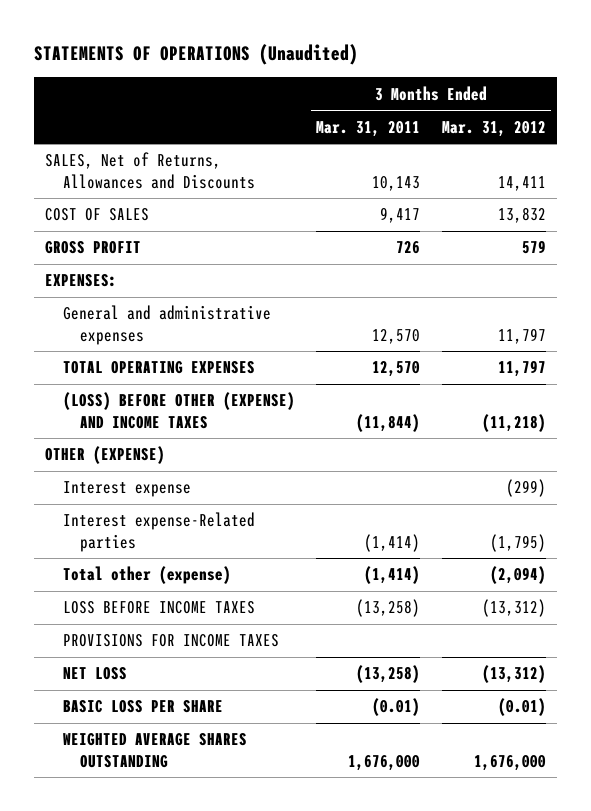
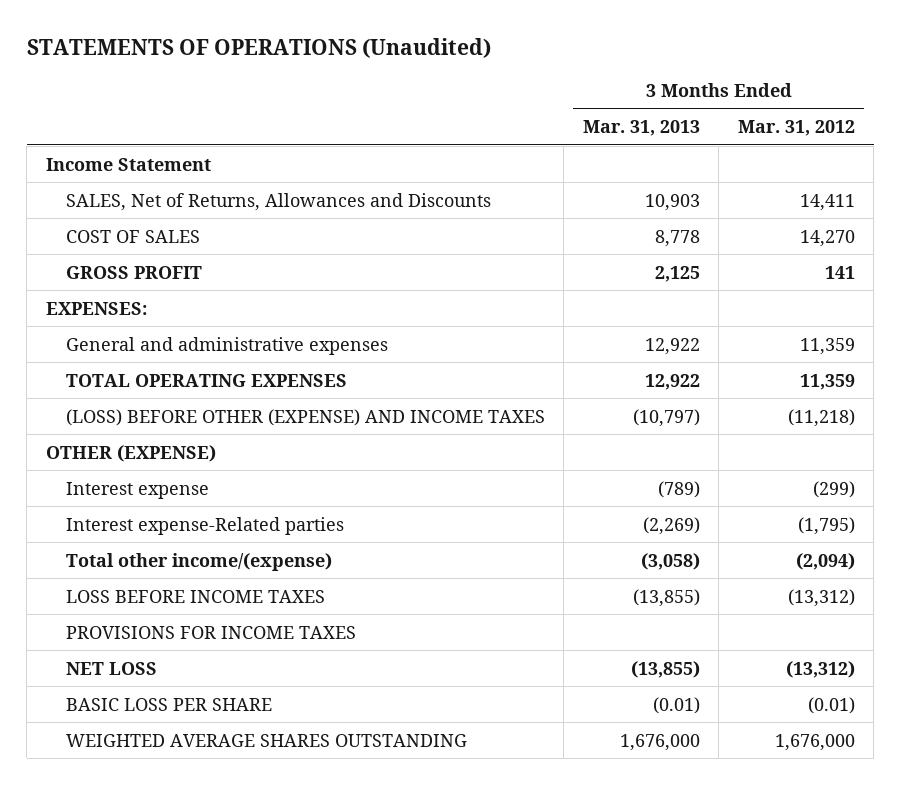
[316,120,421,137] Mar. 31, 2011 -> none
none -> [582,120,700,137] Mar. 31, 2013
none -> [45,157,211,171] Income Statement
[497,207,546,224] 13,832 -> [799,229,855,247] 14,270
[521,240,546,255] 579 -> [824,265,855,279] 141
[497,327,546,344] 11,797 -> [799,337,855,355] 11,359
[497,360,546,378] 11,797 -> [799,373,855,390] 11,359
[62,566,231,585] Total other (expense) -> [65,552,332,571] Total other income/(expense)

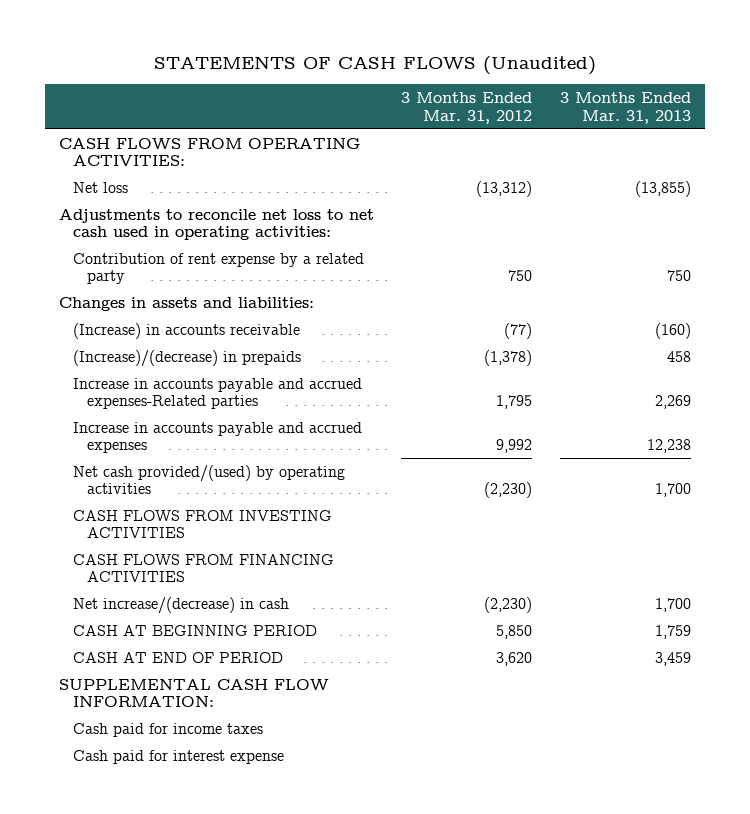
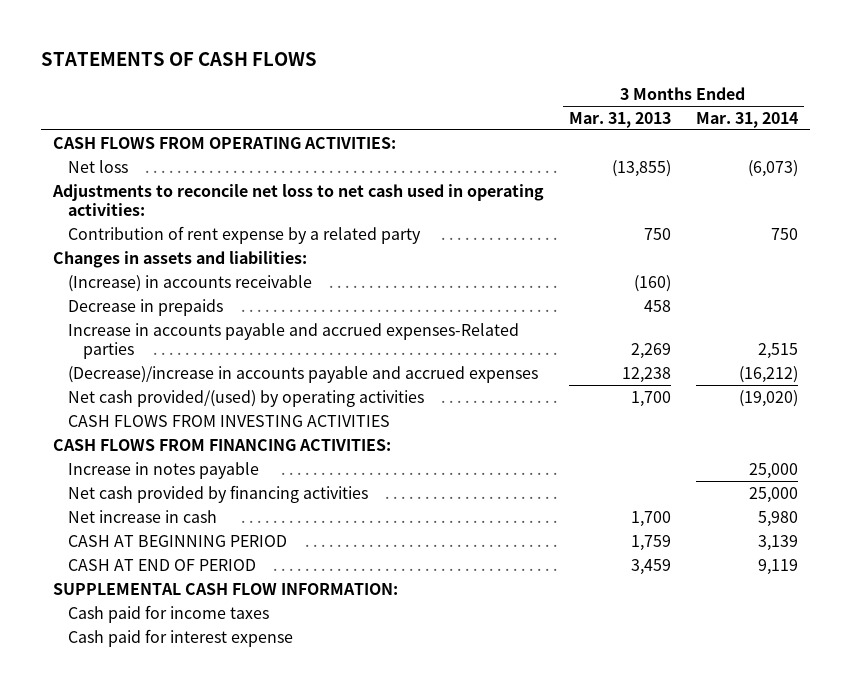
[153,55,596,75] STATEMENTS OF CASH FLOWS (Unaudited) -> [41,52,318,67] STATEMENTS OF CASH FLOWS
[401,91,533,124] 3 Months Ended Mar. 31, 2012 -> none
none -> [695,112,798,129] Mar. 31, 2014
[73,349,302,367] (Increase)/(decrease) in prepaids -> [68,298,224,316] Decrease in prepaids
[73,421,363,454] Increase in accounts payable and accrued expenses -> [68,365,539,383] (Decrease)/increase in accounts payable and accrued expenses
none -> [53,438,392,451] CASH FLOWS FROM FINANCING ACTIVITIES:
none -> [68,461,260,479] Increase in notes payable
[73,553,335,583] CASH FLOWS FROM FINANCING ACTIVITIES -> [68,484,369,503] Net cash provided by financing activities
[73,596,290,614] Net increase/(decrease) in cash -> [68,509,218,523] Net increase in cash

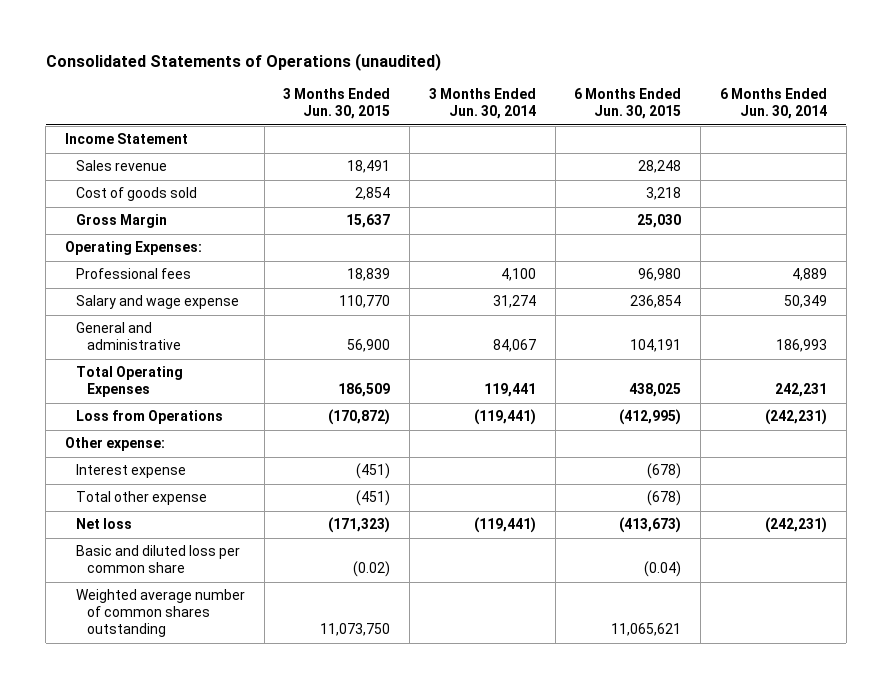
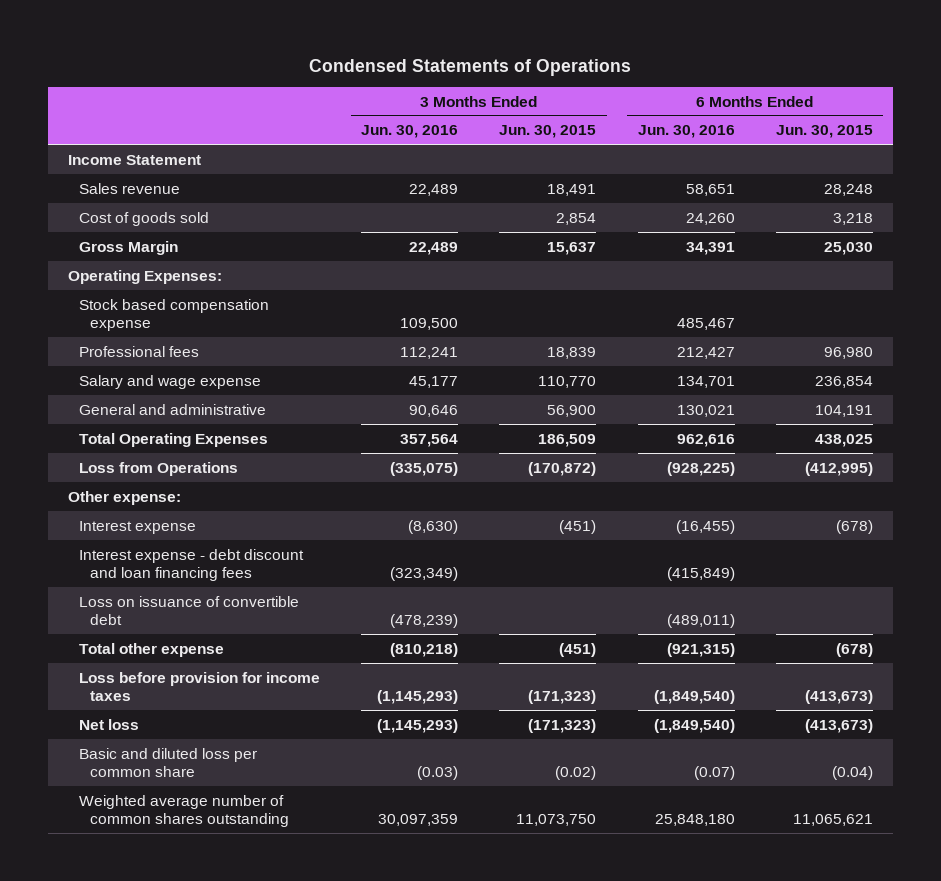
[45,53,441,72] Consolidated Statements of Operations (unaudited) -> [309,58,632,76] Condensed Statements of Operations
[428,88,536,120] 3 Months Ended Jun. 30, 2014 -> none
[719,88,827,120] 6 Months Ended Jun. 30, 2014 -> none
none -> [361,125,459,139] Jun. 30, 2016
none -> [637,125,735,139] Jun. 30, 2016
none -> [79,298,270,331] Stock based compensation expense
none -> [79,548,305,581] Interest expense - debt discount and loan financing fees
none -> [79,595,300,625] Loss on issuance of convertible debt
none -> [79,671,321,701] Loss before provision for income taxes

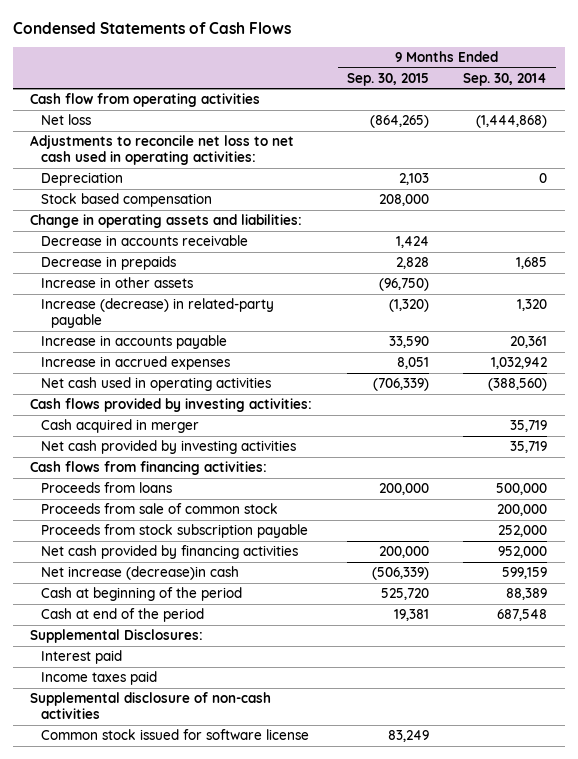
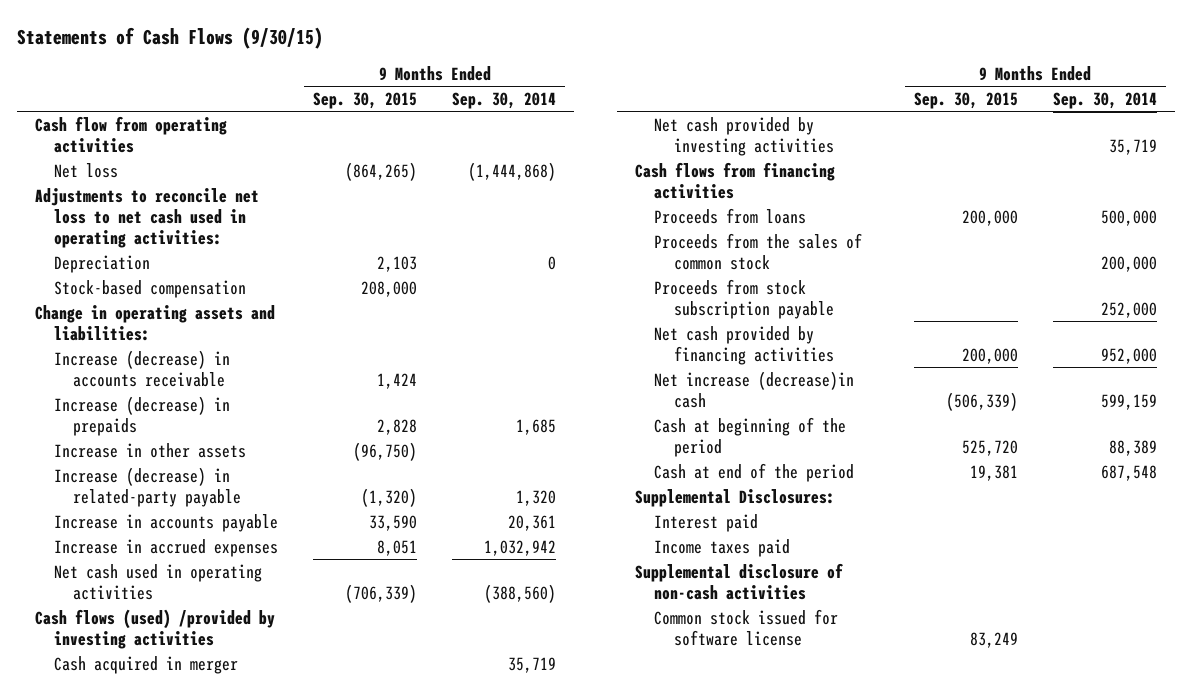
[12,21,291,34] Condensed Statements of Cash Flows -> [16,26,323,49] Statements of Cash Flows (9/30/15)
[40,193,212,208] Stock based compensation -> [53,279,246,298] Stock-based compensation
[40,235,248,247] Decrease in accounts receivable -> [53,349,230,387] Increase (decrease) in accounts receivable
[40,256,176,271] Decrease in prepaids -> [53,395,230,436] Increase (decrease) in prepaids
[30,398,313,413] Cash flows provided by investing activities: -> [34,608,275,649] Cash flows (used) /provided by investing activities
[30,461,268,476] Cash flows from financing activities: -> [634,161,835,199] Cash flows from financing activities
[40,503,278,515] Proceeds from sale of common stock -> [654,232,863,270] Proceeds from the sales of common stock

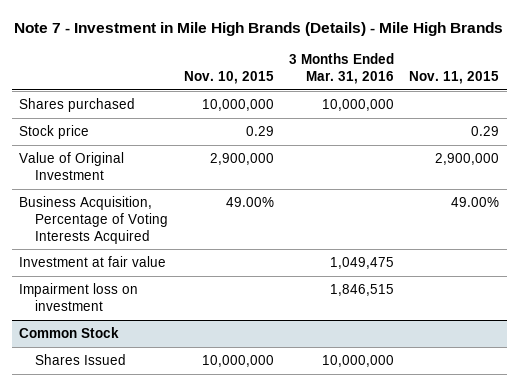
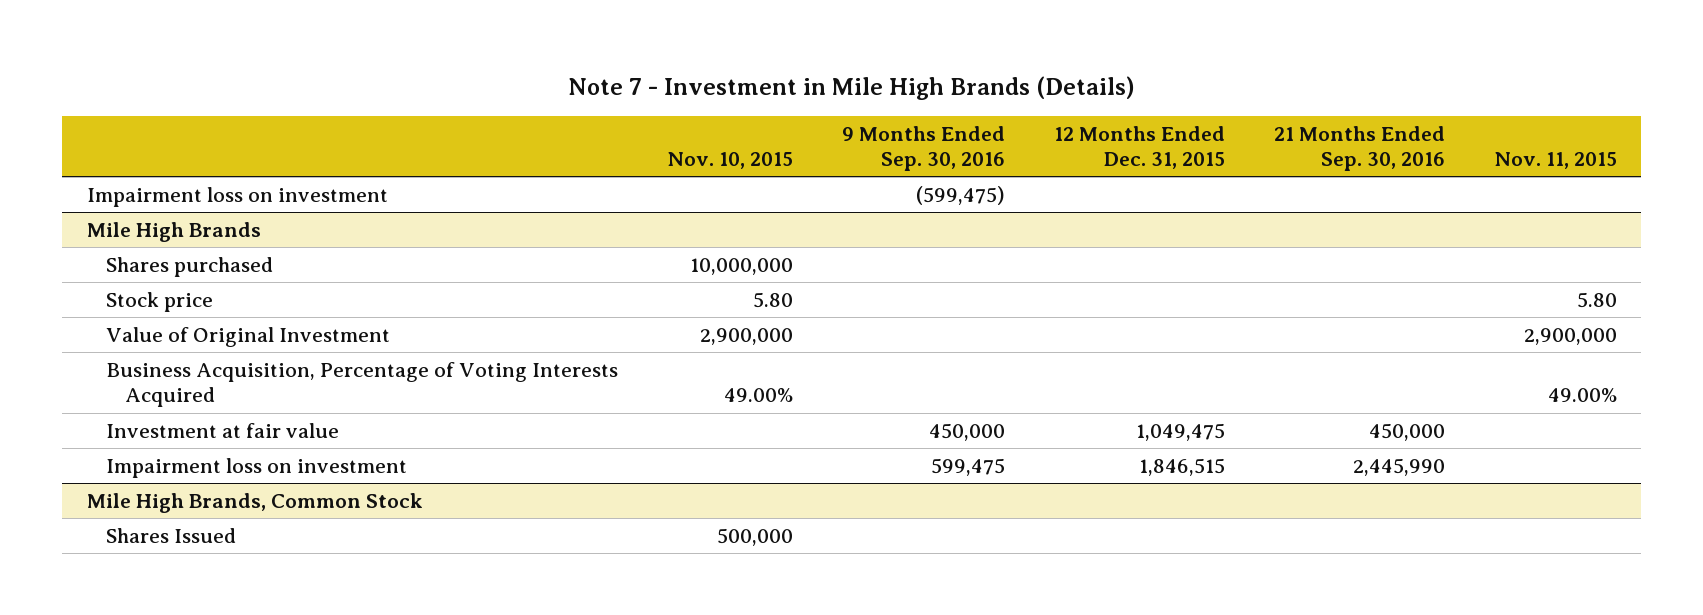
[14,21,504,36] Note 7 - Investment in Mile High Brands (Details) - Mile High Brands -> [567,75,1135,100] Note 7 - Investment in Mile High Brands (Details)
[288,53,394,84] 3 Months Ended Mar. 31, 2016 -> none
none -> [841,125,1005,172] 9 Months Ended Sep. 30, 2016
none -> [1053,125,1225,170] 12 Months Ended Dec. 31, 2015
none -> [1273,125,1445,172] 21 Months Ended Sep. 30, 2016
none -> [86,186,388,207] Impairment loss on investment
none -> [86,221,261,242] Mile High Brands
[245,126,274,137] 0.29 -> [752,291,793,308] 5.80
[471,126,500,137] 0.29 -> [1576,291,1617,308] 5.80
[19,327,120,339] Common Stock -> none
none -> [86,492,423,513] Mile High Brands, Common Stock
[201,355,274,368] 10,000,000 -> [716,527,793,546] 500,000

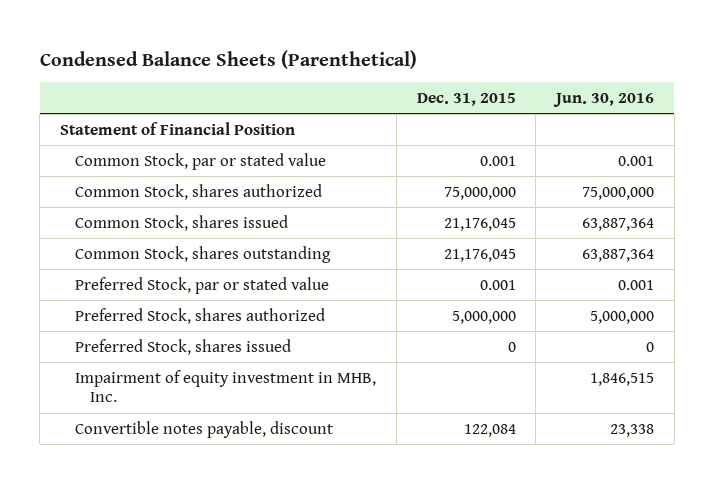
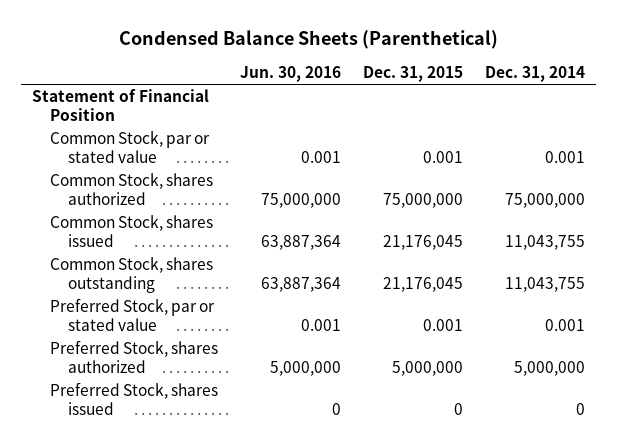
none -> [485,66,586,83] Dec. 31, 2014
[74,369,376,403] Impairment of equity investment in MHB, Inc. -> none
[74,420,333,438] Convertible notes payable, discount -> none

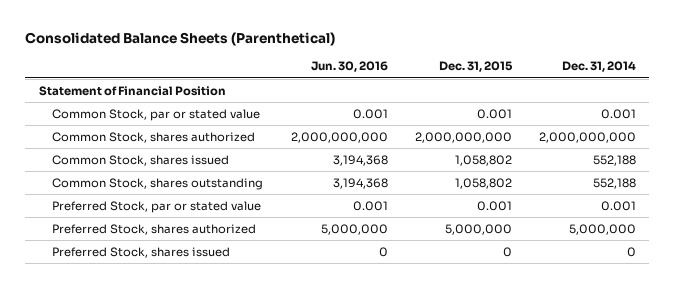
[118,30,498,50] Condensed Balance Sheets (Parenthetical) -> [25,32,336,47] Consolidated Balance Sheets (Parenthetical)
[261,192,342,208] 75,000,000 -> [290,131,388,143] 2,000,000,000
[383,192,464,208] 75,000,000 -> [414,131,512,143] 2,000,000,000
[505,192,586,208] 75,000,000 -> [538,131,636,143] 2,000,000,000
[261,234,342,250] 63,887,364 -> [332,154,388,166] 3,194,368
[383,234,464,250] 21,176,045 -> [454,154,512,166] 1,058,802
[505,234,586,250] 11,043,755 -> [592,154,636,166] 552,188
[261,276,342,292] 63,887,364 -> [332,177,388,189] 3,194,368
[383,276,464,292] 21,176,045 -> [454,177,512,189] 1,058,802
[505,276,586,292] 11,043,755 -> [592,177,636,189] 552,188

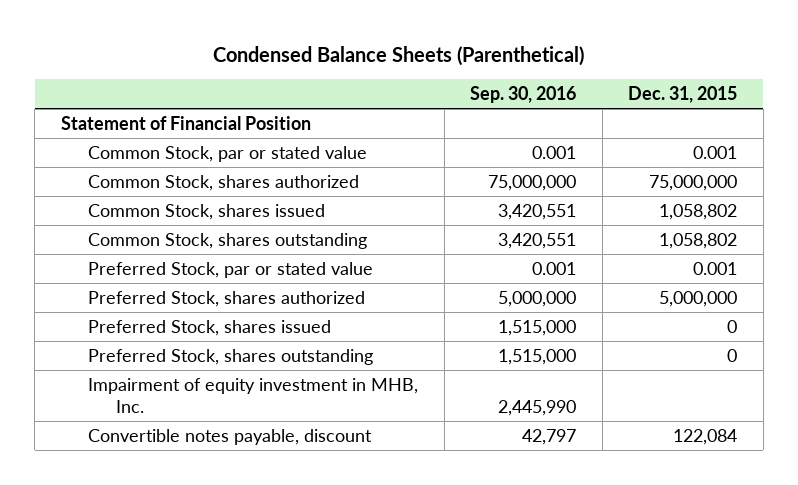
[25,32,336,47] Consolidated Balance Sheets (Parenthetical) -> [213,45,585,66] Condensed Balance Sheets (Parenthetical)
[310,61,388,73] Jun. 30, 2016 -> none
[561,61,636,73] Dec. 31, 2014 -> none
none -> [470,86,577,104] Sep. 30, 2016
[414,131,512,143] 2,000,000,000 -> [649,174,738,191] 75,000,000
none -> [88,348,374,365] Preferred Stock, shares outstanding
none -> [88,377,419,414] Impairment of equity investment in MHB, Inc.
none -> [88,428,373,445] Convertible notes payable, discount

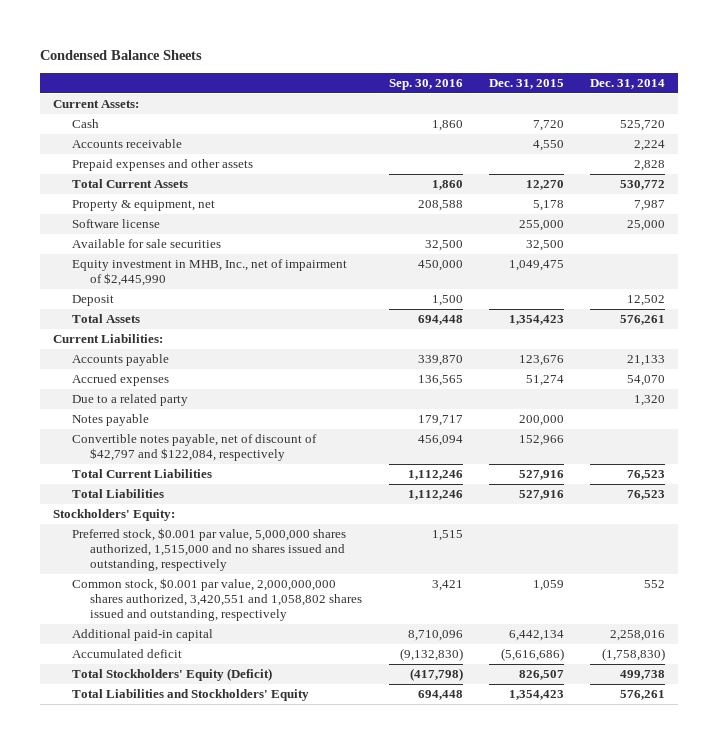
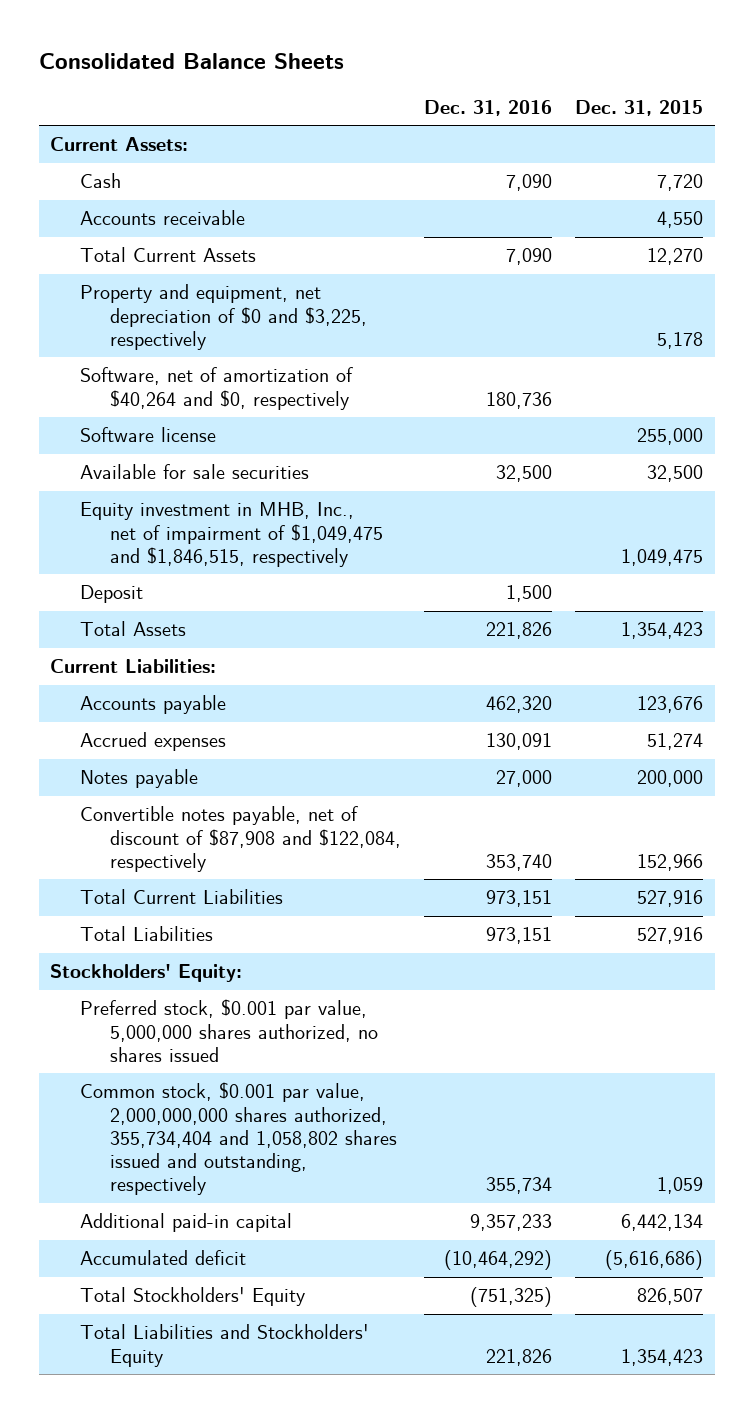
[39,49,202,60] Condensed Balance Sheets -> [38,52,344,69] Consolidated Balance Sheets
[388,78,463,90] Sep. 30, 2016 -> none
[590,78,666,89] Dec. 31, 2014 -> none
none -> [423,99,552,116] Dec. 31, 2016
[71,159,253,172] Prepaid expenses and other assets -> none
[71,200,215,212] Property & equipment, net -> [80,284,367,350] Property and equipment, net depreciation of $0 and $3,225, respectively
none -> [80,367,354,410] Software, net of amortization of $40,264 and $0, respectively
[71,259,347,286] Equity investment in MHB, Inc., net of impairment of $2,445,990 -> [80,502,383,567] Equity investment in MHB, Inc., net of impairment of $1,049,475 and $1,846,515, respectively
[71,394,188,407] Due to a related party -> none
[71,434,317,461] Convertible notes payable, net of discount of $42,797 and $122,084, respectively -> [80,806,401,872] Convertible notes payable, net of discount of $87,908 and $122,084, respectively
[71,528,346,571] Preferred stock, $0.001 par value, 5,000,000 shares authorized, 1,515,000 and no shares issued and outstanding, respectively -> [80,999,378,1062] Preferred stock, $0.001 par value, 5,000,000 shares authorized, no shares issued
[71,578,363,621] Common stock, $0.001 par value, 2,000,000,000 shares authorized, 3,420,551 and 1,058,802 shares issued and outstanding, respectively -> [80,1082,397,1196] Common stock, $0.001 par value, 2,000,000,000 shares authorized, 355,734,404 and 1,058,802 shares issued and outstanding, respectively
[71,668,272,682] Total Stockholders' Equity (Deficit) -> [80,1287,306,1307] Total Stockholders' Equity

